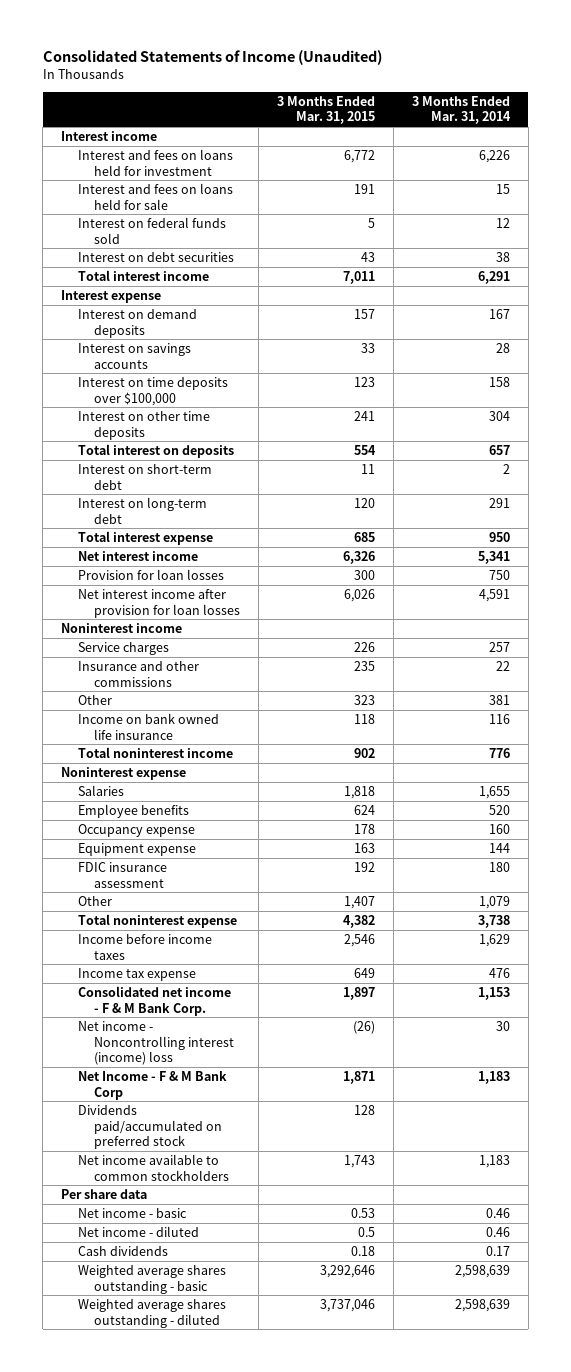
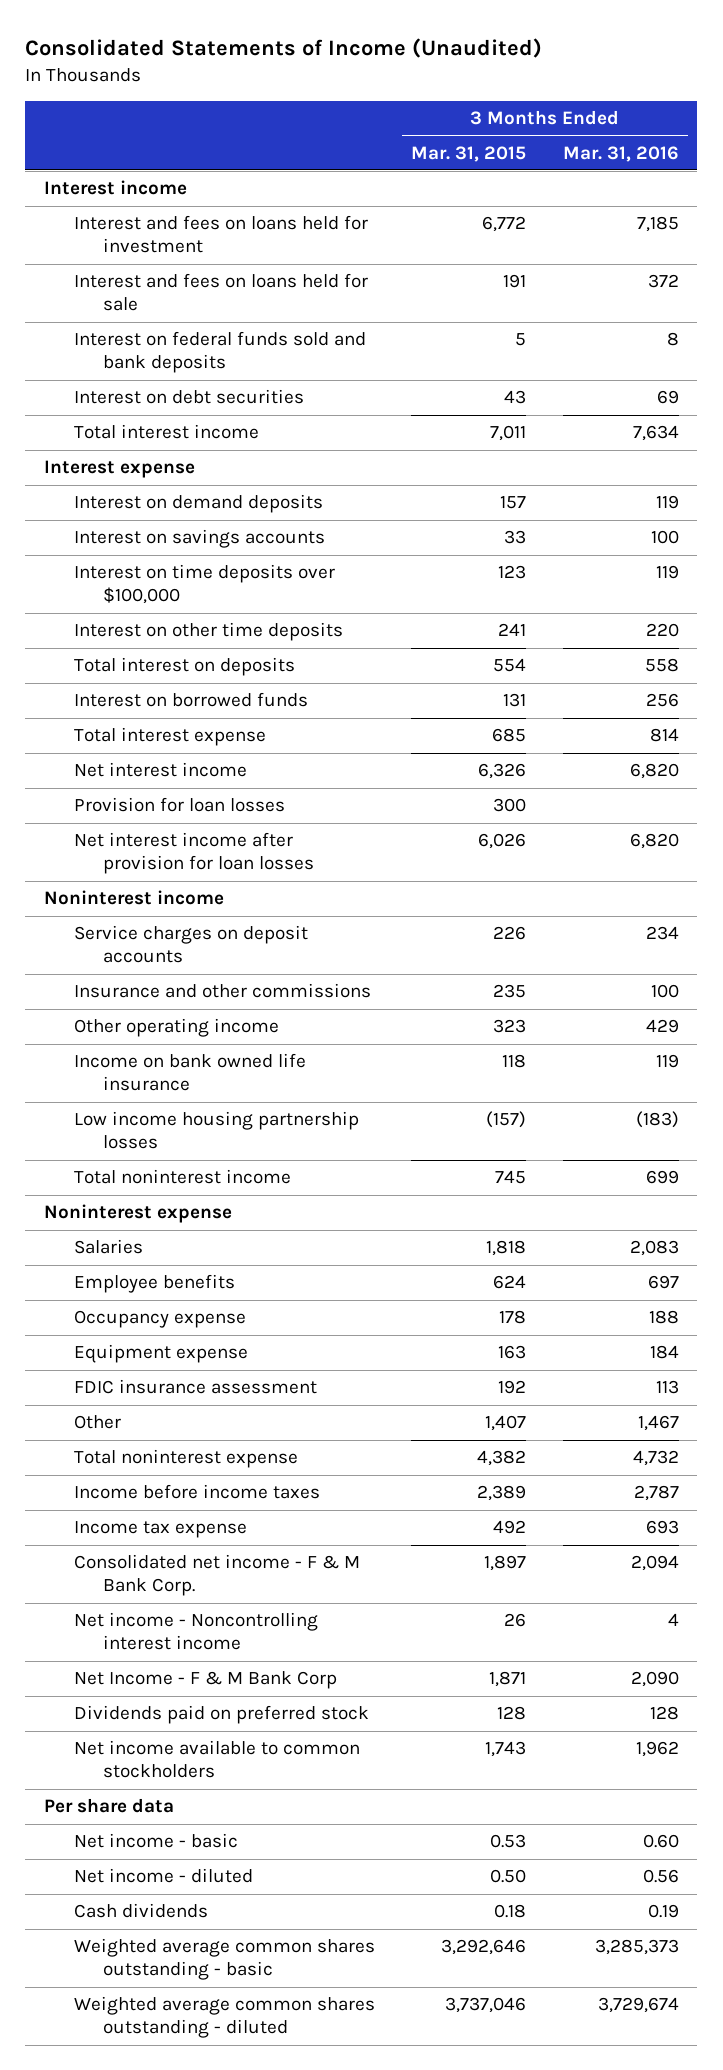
[411,95,511,125] 3 Months Ended Mar. 31, 2014 -> none
none -> [562,145,679,162] Mar. 31, 2016
[77,217,226,244] Interest on federal funds sold -> [73,331,366,374] Interest on federal funds sold and bank deposits
[77,464,212,490] Interest on short-term debt -> none
[77,497,207,524] Interest on long-term debt -> [73,692,308,708] Interest on borrowed funds
[354,498,376,509] 120 -> [503,693,527,708] 131
[77,642,169,656] Service charges -> [73,925,308,964] Service charges on deposit accounts
[77,695,112,706] Other -> [73,1018,279,1038] Other operating income
none -> [73,1111,359,1150] Low income housing partnership losses
[354,748,376,759] 902 -> [495,1170,527,1185] 745
[344,934,376,948] 2,546 -> [477,1485,527,1502] 2,389
[354,968,376,979] 649 -> [493,1520,527,1535] 492
[77,1021,235,1066] Net income - Noncontrolling interest (income) loss -> [73,1612,318,1651] Net income - Noncontrolling interest income
[353,1021,376,1035] (26) -> [504,1613,527,1628] 26
[77,1105,223,1150] Dividends paid/accumulated on preferred stock -> [73,1705,369,1725] Dividends paid on preferred stock
[358,1227,376,1238] 0.5 -> [490,1869,527,1884] 0.50
[77,1265,226,1294] Weighted average shares outstanding - basic -> [73,1938,375,1981] Weighted average common shares outstanding - basic
[77,1299,226,1328] Weighted average shares outstanding - diluted -> [73,1996,375,2039] Weighted average common shares outstanding - diluted

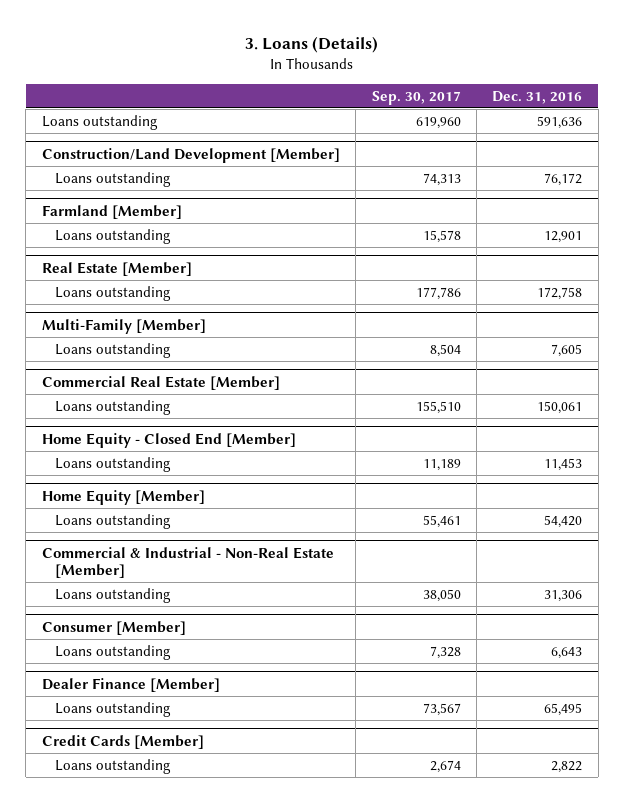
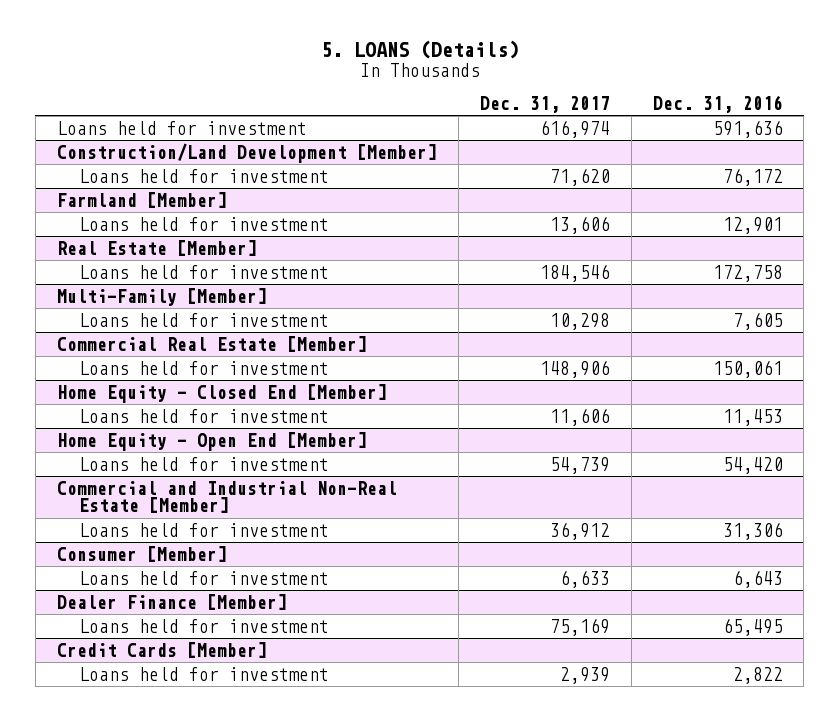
[245,35,379,53] 3. Loans (Details) -> [320,40,519,60] 5. LOANS (Details)
[371,90,461,105] Sep. 30, 2017 -> none
none -> [479,95,610,113] Dec. 31, 2017
[41,114,158,130] Loans outstanding -> [56,120,307,135] Loans held for investment
[55,171,172,187] Loans outstanding -> [79,168,330,183] Loans held for investment
[55,228,172,244] Loans outstanding -> [79,216,330,231] Loans held for investment
[55,285,172,301] Loans outstanding -> [79,264,330,279] Loans held for investment
[55,342,172,358] Loans outstanding -> [79,312,330,327] Loans held for investment
[55,399,172,415] Loans outstanding -> [79,360,330,375] Loans held for investment
[55,456,172,472] Loans outstanding -> [79,408,330,423] Loans held for investment
[41,489,205,505] Home Equity [Member] -> [56,431,367,451] Home Equity - Open End [Member]
[55,513,172,529] Loans outstanding -> [79,456,330,471] Loans held for investment
[41,546,334,578] Commercial & Industrial - Non-Real Estate [Member] -> [56,480,397,514] Commercial and Industrial Non-Real Estate [Member]
[55,587,172,603] Loans outstanding -> [79,522,330,537] Loans held for investment
[55,644,172,660] Loans outstanding -> [79,570,330,585] Loans held for investment
[55,701,172,717] Loans outstanding -> [79,618,330,633] Loans held for investment
[55,758,172,774] Loans outstanding -> [79,666,330,681] Loans held for investment

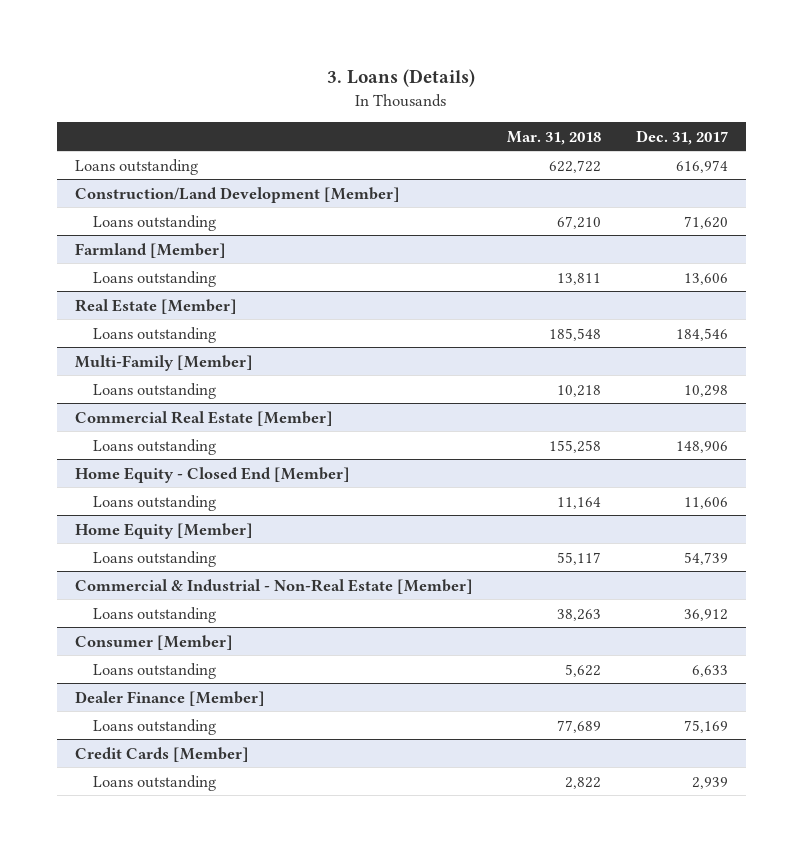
[320,40,519,60] 5. LOANS (Details) -> [327,69,476,88] 3. Loans (Details)
[652,94,783,113] Dec. 31, 2016 -> none
none -> [507,130,602,145] Mar. 31, 2018
[56,120,307,135] Loans held for investment -> [74,158,198,175] Loans outstanding
[79,168,330,183] Loans held for investment -> [92,214,216,231] Loans outstanding
[79,216,330,231] Loans held for investment -> [92,270,216,287] Loans outstanding
[79,264,330,279] Loans held for investment -> [92,326,216,343] Loans outstanding
[79,312,330,327] Loans held for investment -> [92,382,216,399] Loans outstanding
[79,360,330,375] Loans held for investment -> [92,438,216,455] Loans outstanding
[79,408,330,423] Loans held for investment -> [92,494,216,511] Loans outstanding
[56,431,367,451] Home Equity - Open End [Member] -> [74,522,253,539] Home Equity [Member]
[79,456,330,471] Loans held for investment -> [92,550,216,567] Loans outstanding
[56,480,397,514] Commercial and Industrial Non-Real Estate [Member] -> [74,578,473,594] Commercial & Industrial - Non-Real Estate [Member]
[79,522,330,537] Loans held for investment -> [92,606,216,623] Loans outstanding
[79,570,330,585] Loans held for investment -> [92,662,216,679] Loans outstanding
[79,618,330,633] Loans held for investment -> [92,718,216,735] Loans outstanding
[79,666,330,681] Loans held for investment -> [92,774,216,791] Loans outstanding

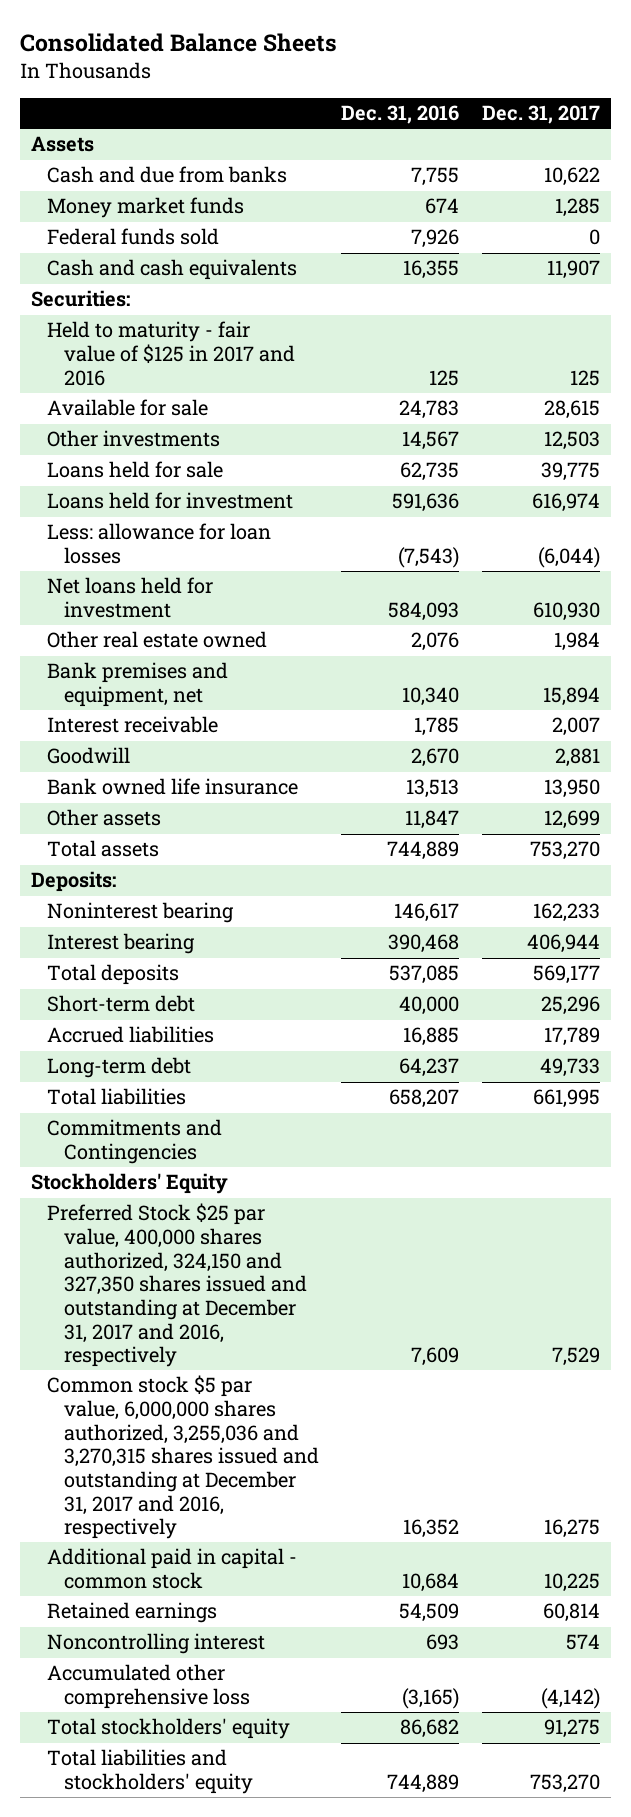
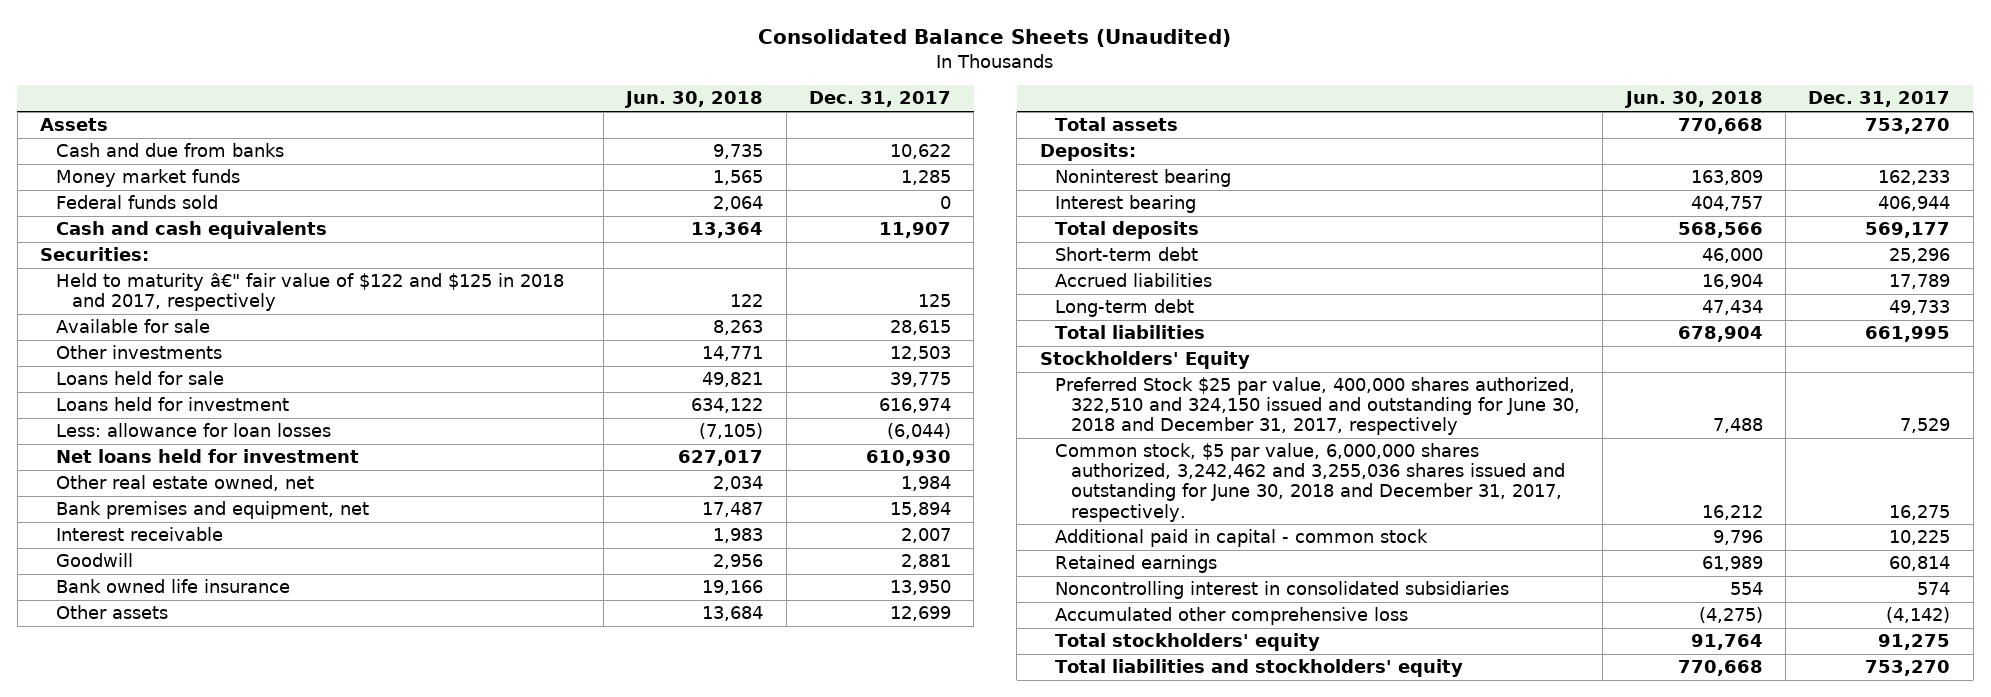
[19,32,337,52] Consolidated Balance Sheets -> [758,29,1232,48] Consolidated Balance Sheets (Unaudited)
[341,105,460,125] Dec. 31, 2016 -> none
none -> [624,91,764,109] Jun. 30, 2018
[47,321,295,386] Held to maturity - fair value of $125 in 2017 and 2016 -> [56,273,565,312] Held to maturity â€" fair value of $122 and $125 in 2018 and 2017, respectively
[47,631,268,649] Other real estate owned -> [56,475,315,492] Other real estate owned, net
[47,1119,223,1165] Commitments and Contingencies -> none
[47,1203,307,1368] Preferred Stock $25 par value, 400,000 shares authorized, 324,150 and 327,350 shares issued and outstanding at December 31, 2017 and 2016, respectively -> [1055,377,1581,436] Preferred Stock $25 par value, 400,000 shares authorized, 322,510 and 324,150 issued and outstanding for June 30, 2018 and December 31, 2017, respectively
[47,1375,319,1540] Common stock $5 par value, 6,000,000 shares authorized, 3,255,036 and 3,270,315 shares issued and outstanding at December 31, 2017 and 2016, respectively -> [1055,443,1566,522] Common stock, $5 par value, 6,000,000 shares authorized, 3,242,462 and 3,255,036 shares issued and outstanding for June 30, 2018 and December 31, 2017, respectively.
[47,1633,266,1655] Noncontrolling interest -> [1055,581,1510,600] Noncontrolling interest in consolidated subsidiaries

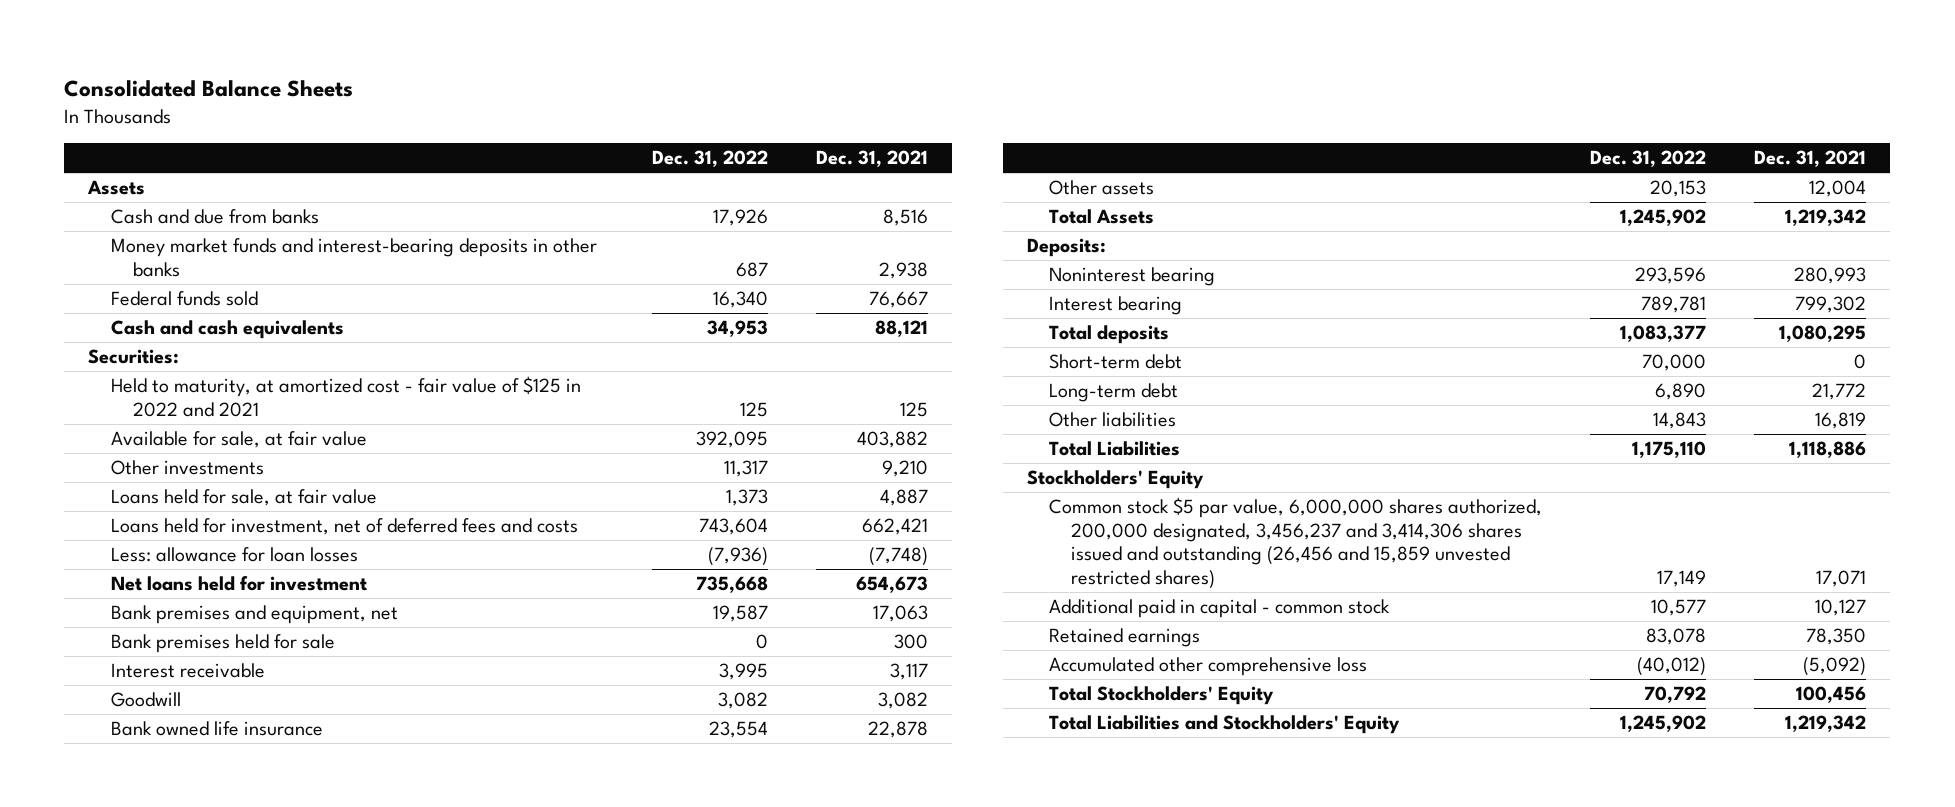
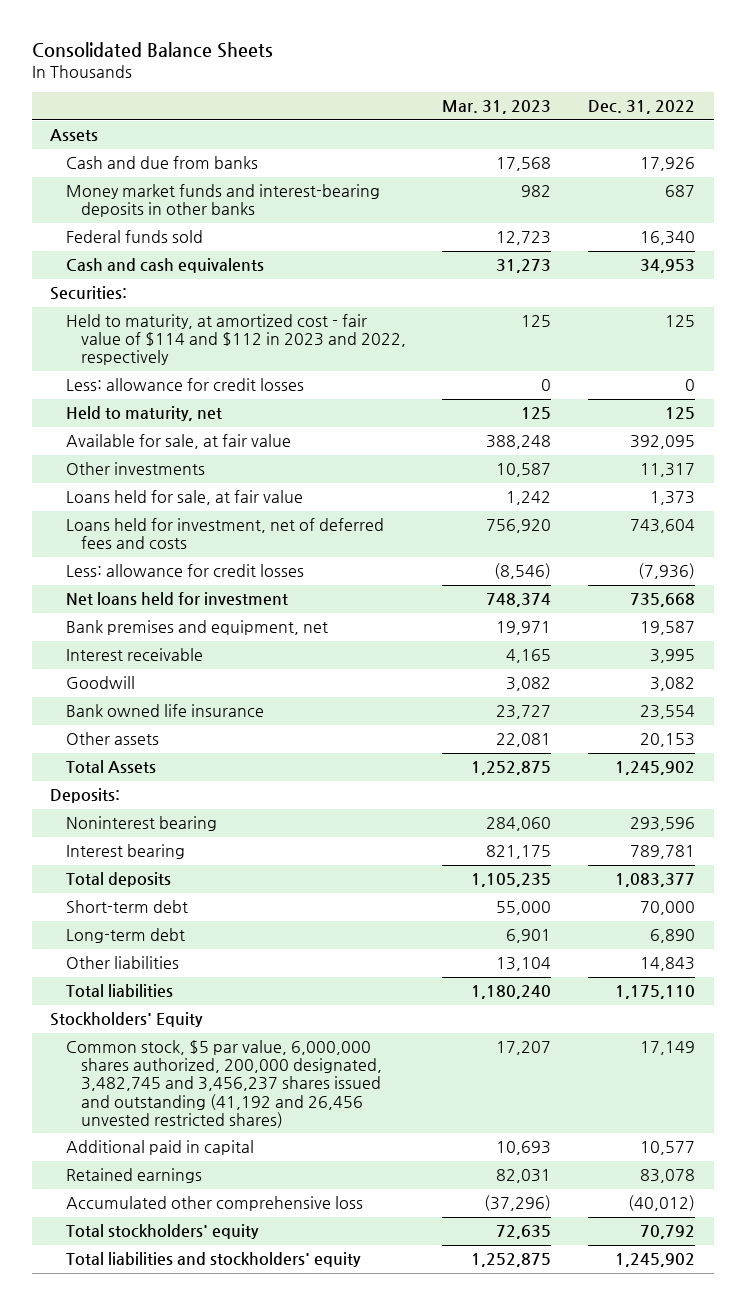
[816,150,929,168] Dec. 31, 2021 -> none
none -> [442,100,552,115] Mar. 31, 2023
[110,376,581,417] Held to maturity, at amortized cost - fair value of $125 in 2022 and 2021 -> [65,314,406,366] Held to maturity, at amortized cost - fair value of $114 and $112 in 2023 and 2022, respectively
none -> [65,378,304,392] Less: allowance for credit losses
none -> [65,406,222,422] Held to maturity, net
[110,547,358,563] Less: allowance for loan losses -> [65,564,304,578] Less: allowance for credit losses
[110,634,335,654] Bank premises held for sale -> none
[1049,441,1181,457] Total Liabilities -> [65,984,173,998] Total liabilities
[1049,497,1543,590] Common stock $5 par value, 6,000,000 shares authorized, 200,000 designated, 3,456,237 and 3,414,306 shares issued and outstanding (26,456 and 15,859 unvested restricted shares) -> [65,1040,382,1128] Common stock, $5 par value, 6,000,000 shares authorized, 200,000 designated, 3,482,745 and 3,456,237 shares issued and outstanding (41,192 and 26,456 unvested restricted shares)
[1049,599,1391,619] Additional paid in capital - common stock -> [65,1140,254,1156] Additional paid in capital
[1049,686,1275,706] Total Stockholders' Equity -> [65,1224,259,1240] Total stockholders' equity
[1049,715,1401,735] Total Liabilities and Stockholders' Equity -> [65,1252,361,1268] Total liabilities and stockholders' equity

